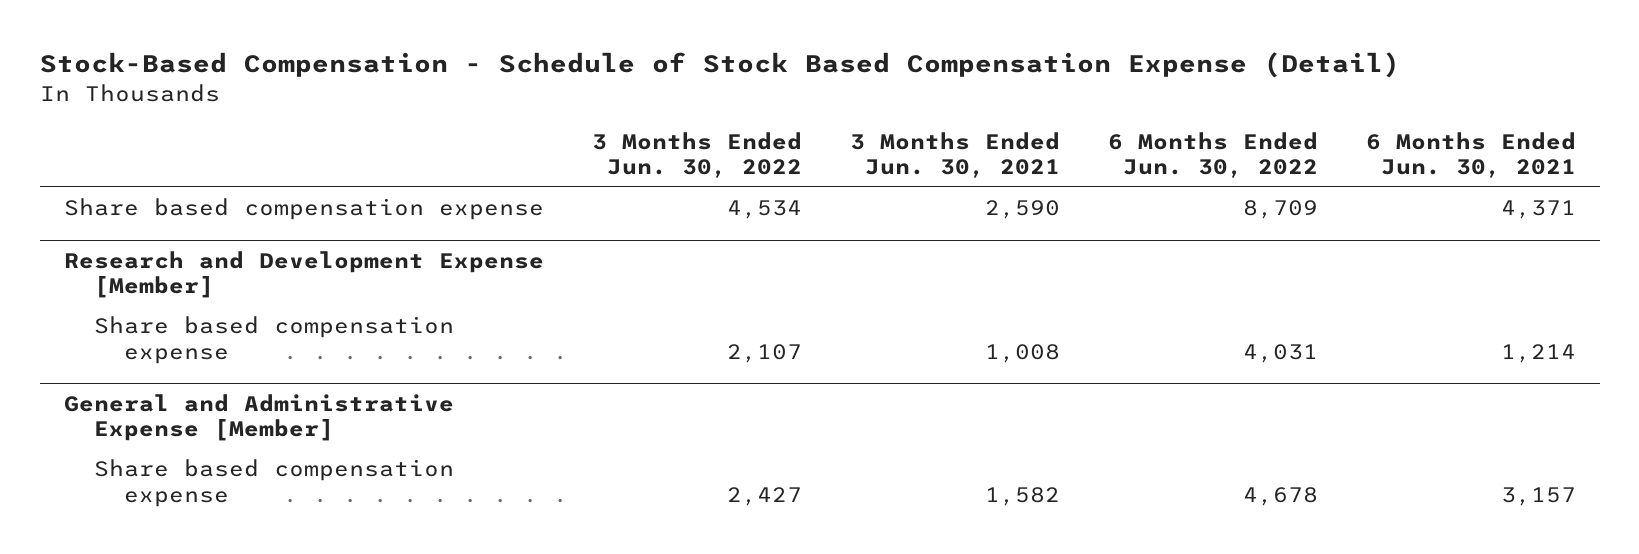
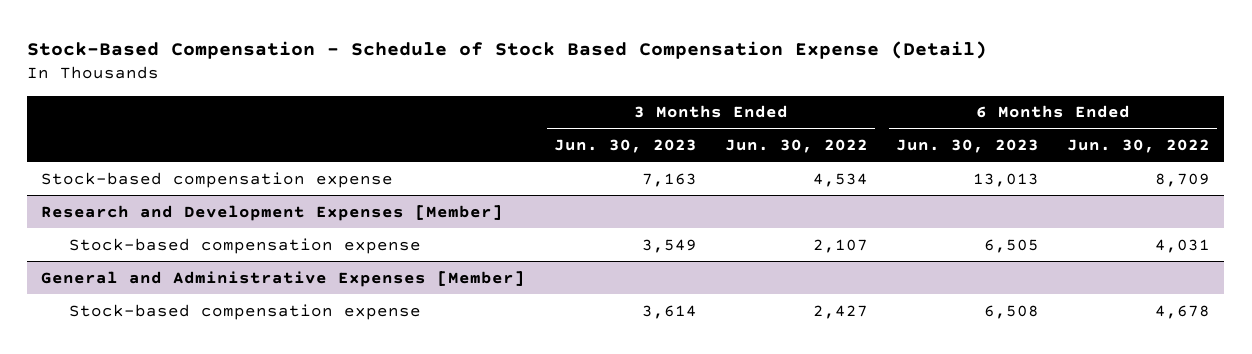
[849,131,1060,179] 3 Months Ended Jun. 30, 2021 -> none
[1365,131,1576,179] 6 Months Ended Jun. 30, 2021 -> none
none -> [553,139,697,154] Jun. 30, 2023
none -> [895,139,1039,154] Jun. 30, 2023
[63,198,544,221] Share based compensation expense -> [41,171,394,188] Stock-based compensation expense
[63,250,544,299] Research and Development Expense [Member] -> [41,204,504,221] Research and Development Expenses [Member]
[94,316,455,364] Share based compensation expense -> [68,237,421,254] Stock-based compensation expense
[63,393,454,442] General and Administrative Expense [Member] -> [41,270,526,287] General and Administrative Expenses [Member]
[94,459,455,507] Share based compensation expense -> [68,303,421,320] Stock-based compensation expense

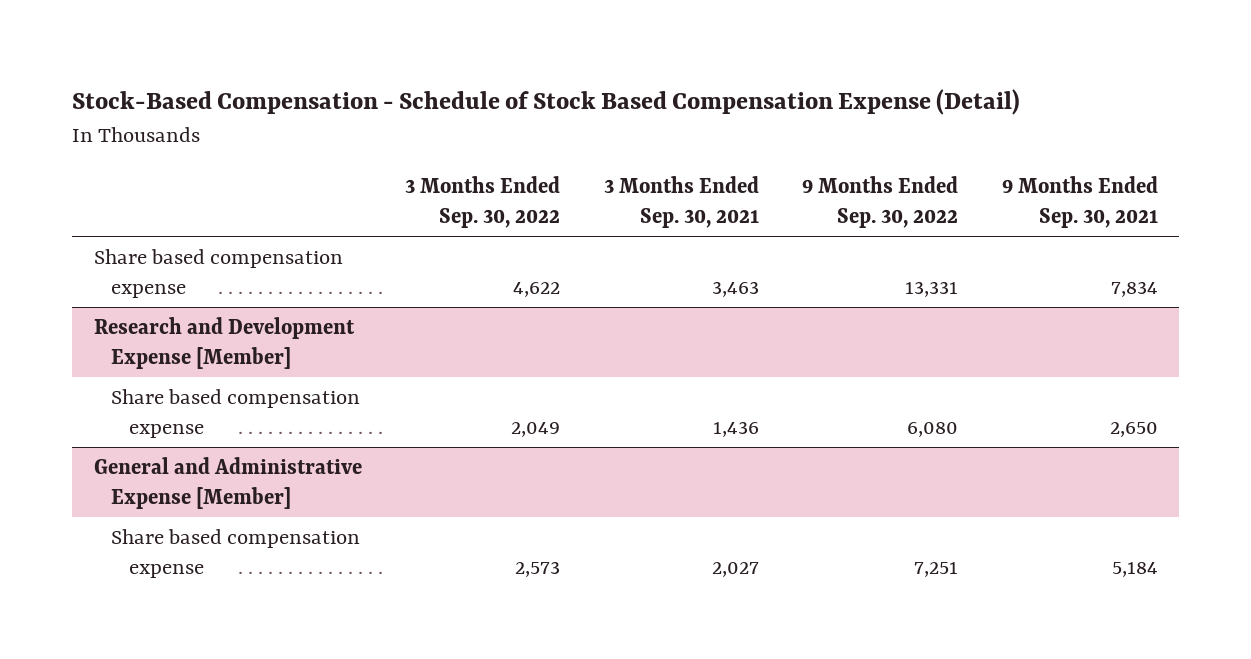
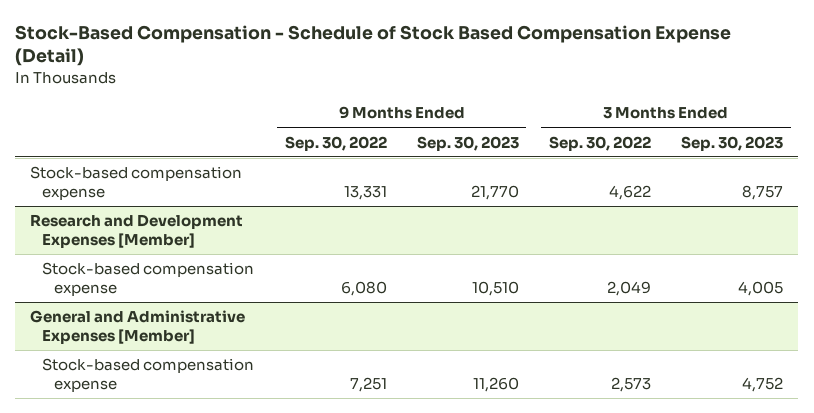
[603,176,759,228] 3 Months Ended Sep. 30, 2021 -> none
[1001,176,1158,228] 9 Months Ended Sep. 30, 2021 -> none
none -> [416,135,519,151] Sep. 30, 2023
none -> [681,135,784,151] Sep. 30, 2023
[93,248,343,298] Share based compensation expense -> [30,166,243,200] Stock-based compensation expense
[93,316,355,369] Research and Development Expense [Member] -> [30,214,244,248] Research and Development Expenses [Member]
[111,388,361,438] Share based compensation expense -> [42,262,255,296] Stock-based compensation expense
[93,456,362,509] General and Administrative Expense [Member] -> [30,310,246,344] General and Administrative Expenses [Member]
[111,528,361,578] Share based compensation expense -> [42,358,255,392] Stock-based compensation expense

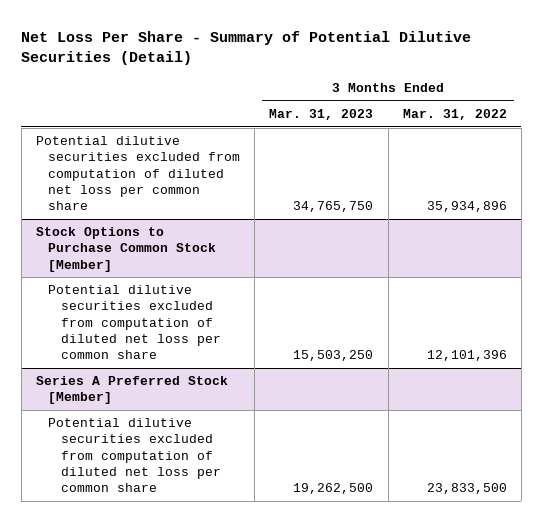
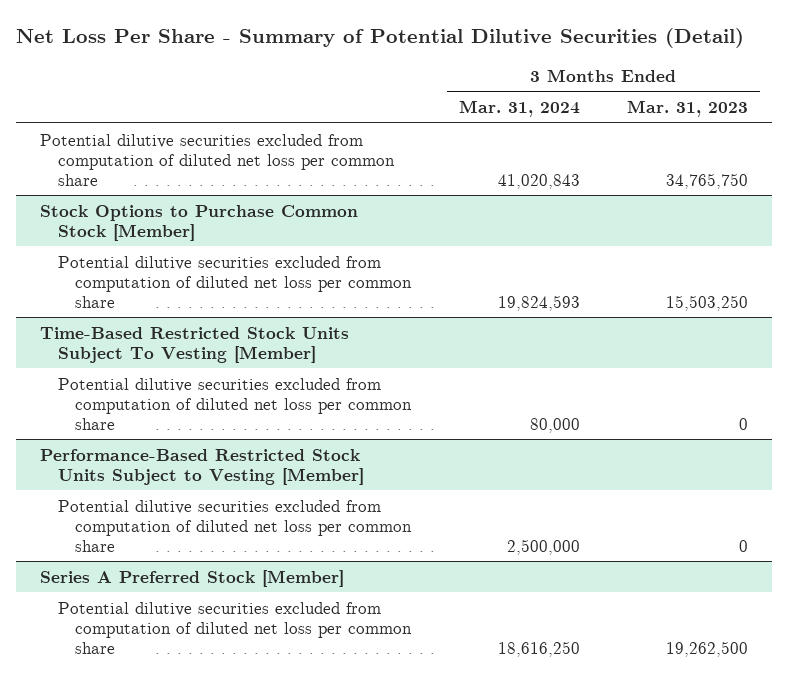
[402,109,507,121] Mar. 31, 2022 -> none
none -> [458,100,580,118] Mar. 31, 2024
none -> [40,326,350,363] Time-Based Restricted Stock Units Subject To Vesting [Member]
none -> [57,377,412,430] Potential dilutive securities excluded from computation of diluted net loss per common share
none -> [40,448,364,485] Performance-Based Restricted Stock Units Subject to Vesting [Member]
none -> [57,499,412,552] Potential dilutive securities excluded from computation of diluted net loss per common share

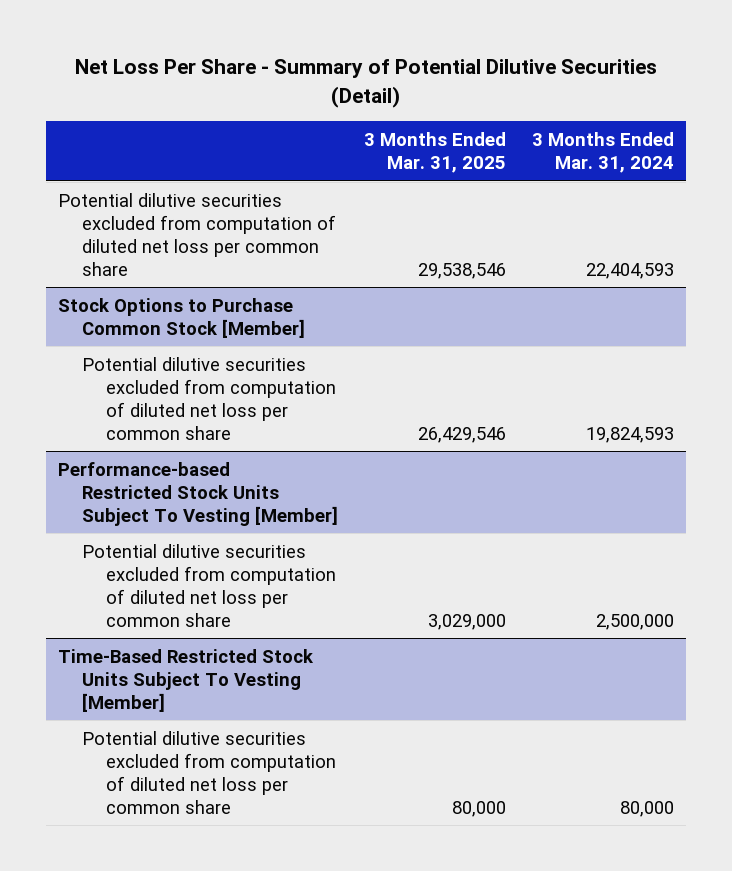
[627,100,749,118] Mar. 31, 2023 -> none
none -> [363,131,506,173] 3 Months Ended Mar. 31, 2025
[497,173,580,189] 41,020,843 -> [585,262,674,279] 22,404,593
none -> [58,461,339,526] Performance-based Restricted Stock Units Subject To Vesting [Member]
none -> [82,543,336,627] Potential dilutive securities excluded from computation of diluted net loss per common share
[40,448,364,485] Performance-Based Restricted Stock Units Subject to Vesting [Member] -> none
[57,499,412,552] Potential dilutive securities excluded from computation of diluted net loss per common share -> none
[40,569,345,587] Series A Preferred Stock [Member] -> none
[57,601,412,654] Potential dilutive securities excluded from computation of diluted net loss per common share -> none

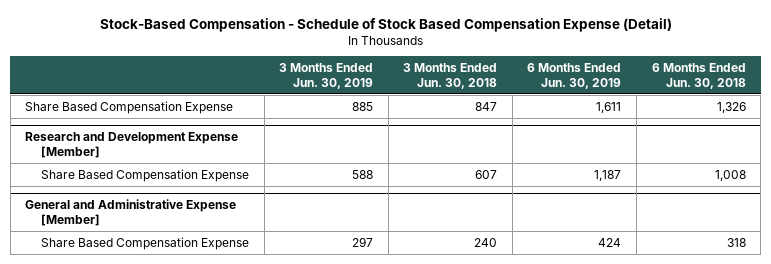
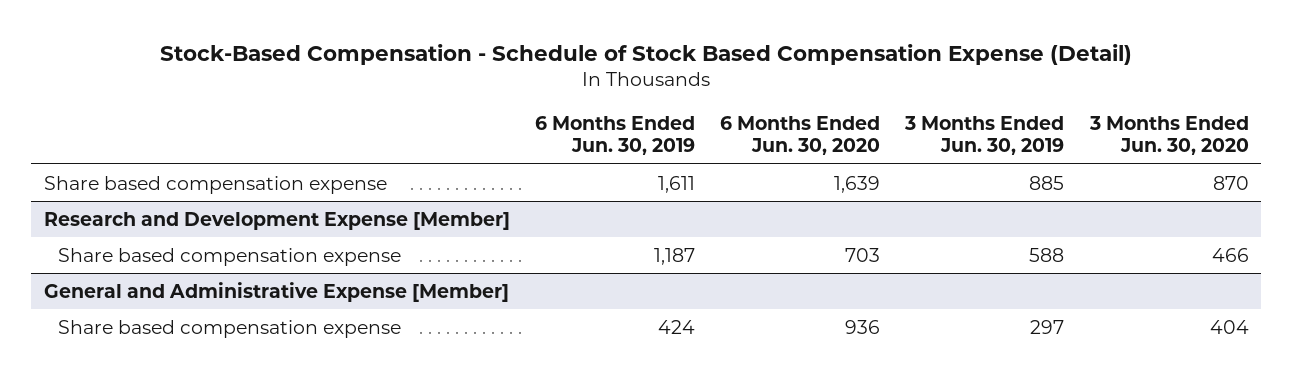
[403,62,498,89] 3 Months Ended Jun. 30, 2018 -> none
[651,62,746,89] 6 Months Ended Jun. 30, 2018 -> none
none -> [720,115,881,155] 6 Months Ended Jun. 30, 2020
none -> [1088,115,1249,155] 3 Months Ended Jun. 30, 2020
[25,100,234,114] Share Based Compensation Expense -> [43,175,387,194] Share based compensation expense
[40,168,249,182] Share Based Compensation Expense -> [57,247,401,266] Share based compensation expense
[40,236,249,250] Share Based Compensation Expense -> [57,319,401,338] Share based compensation expense

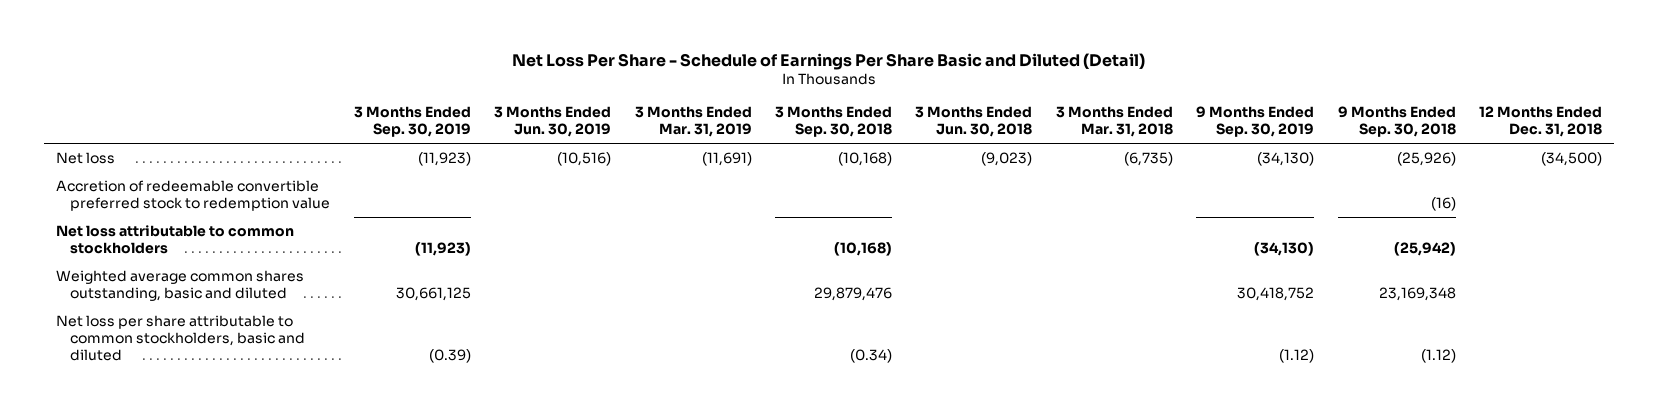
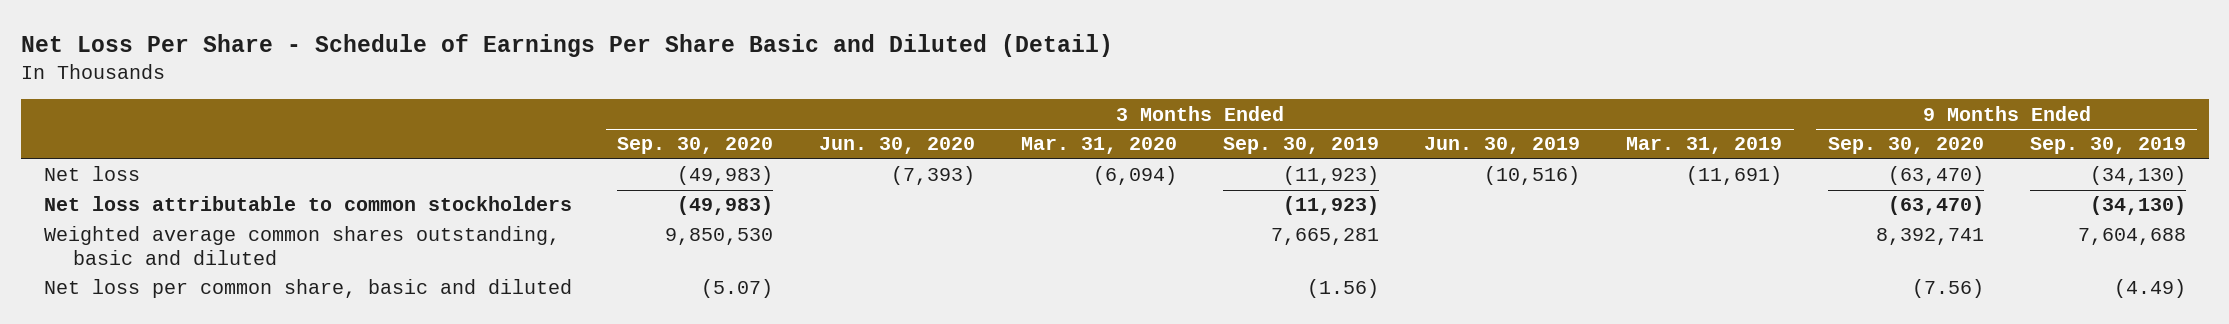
[774,106,892,138] 3 Months Ended Sep. 30, 2018 -> none
[915,106,1033,138] 3 Months Ended Jun. 30, 2018 -> none
[1055,106,1173,138] 3 Months Ended Mar. 31, 2018 -> none
[1337,106,1456,138] 9 Months Ended Sep. 30, 2018 -> none
[1478,106,1602,138] 12 Months Ended Dec. 31, 2018 -> none
none -> [617,137,774,155] Sep. 30, 2020
none -> [819,137,976,155] Jun. 30, 2020
none -> [1020,137,1177,155] Mar. 31, 2020
none -> [1827,137,1984,155] Sep. 30, 2020
[55,180,331,212] Accretion of redeemable convertible preferred stock to redemption value -> none
[395,287,471,302] 30,661,125 -> [1270,228,1379,246] 7,665,281
[1237,287,1315,302] 30,418,752 -> [2077,228,2186,246] 7,604,688
[55,315,306,362] Net loss per share attributable to common stockholders, basic and diluted -> [43,279,572,299] Net loss per common share, basic and diluted
[428,349,471,364] (0.39) -> [1306,279,1379,299] (1.56)
[1279,349,1315,364] (1.12) -> [2113,279,2186,299] (4.49)

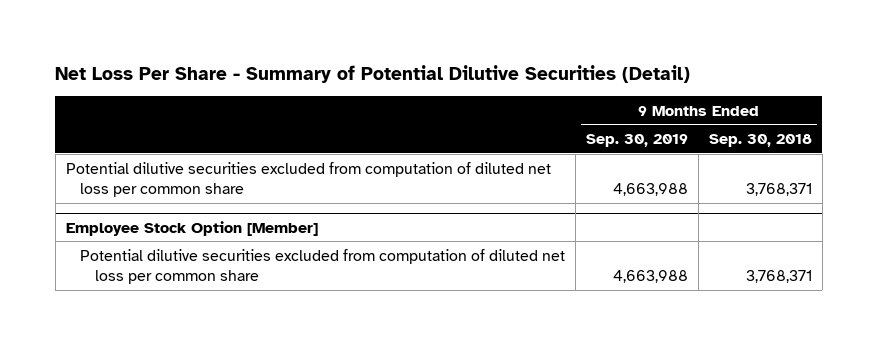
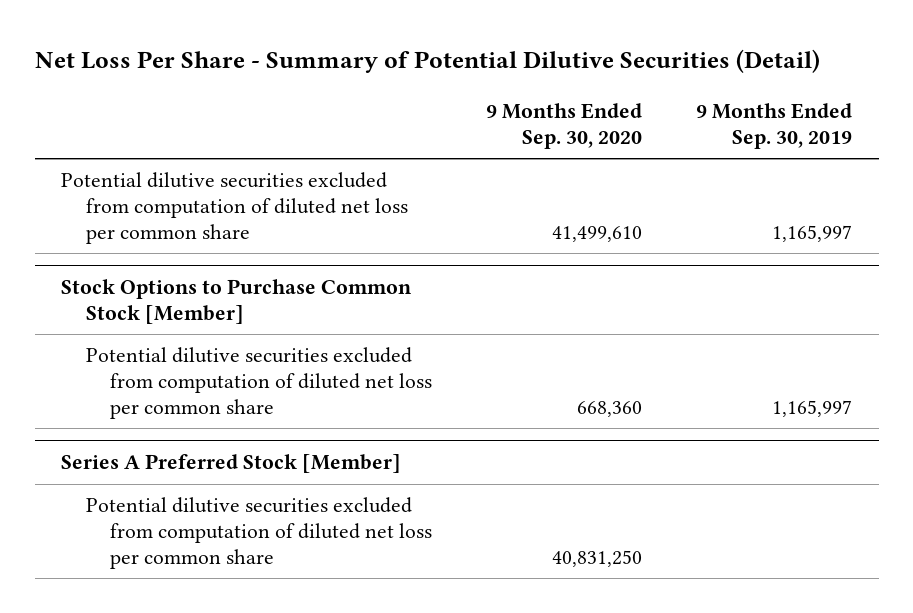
[708,133,812,147] Sep. 30, 2018 -> none
none -> [486,103,643,149] 9 Months Ended Sep. 30, 2020
[613,182,689,196] 4,663,988 -> [771,224,852,242] 1,165,997
[65,220,318,236] Employee Stock Option [Member] -> [61,279,413,324] Stock Options to Purchase Common Stock [Member]
[613,269,689,283] 4,663,988 -> [771,399,852,417] 1,165,997
none -> [61,454,402,474] Series A Preferred Stock [Member]
none -> [85,497,433,569] Potential dilutive securities excluded from computation of diluted net loss per common share

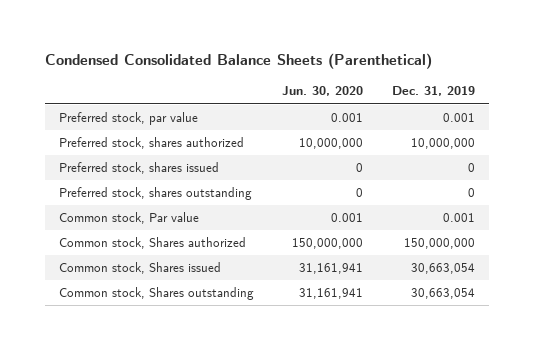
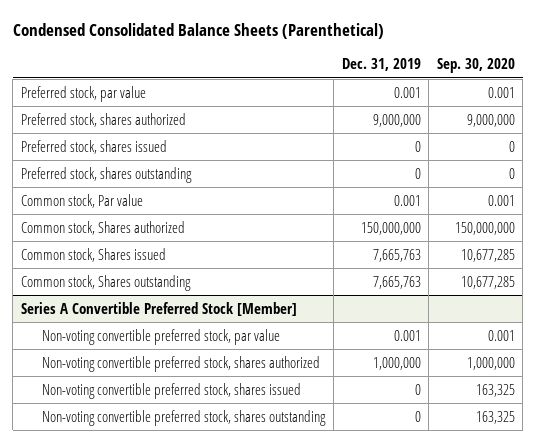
[282,86,364,97] Jun. 30, 2020 -> none
none -> [436,58,515,74] Sep. 30, 2020
[410,138,475,150] 10,000,000 -> [372,113,421,127] 9,000,000
[410,263,475,275] 30,663,054 -> [372,248,421,262] 7,665,763
[410,288,475,300] 30,663,054 -> [372,275,421,289] 7,665,763
none -> [20,301,297,316] Series A Convertible Preferred Stock [Member]
none -> [42,328,281,345] Non-voting convertible preferred stock, par value
none -> [42,355,321,372] Non-voting convertible preferred stock, shares authorized
none -> [42,382,302,399] Non-voting convertible preferred stock, shares issued
none -> [42,409,327,426] Non-voting convertible preferred stock, shares outstanding

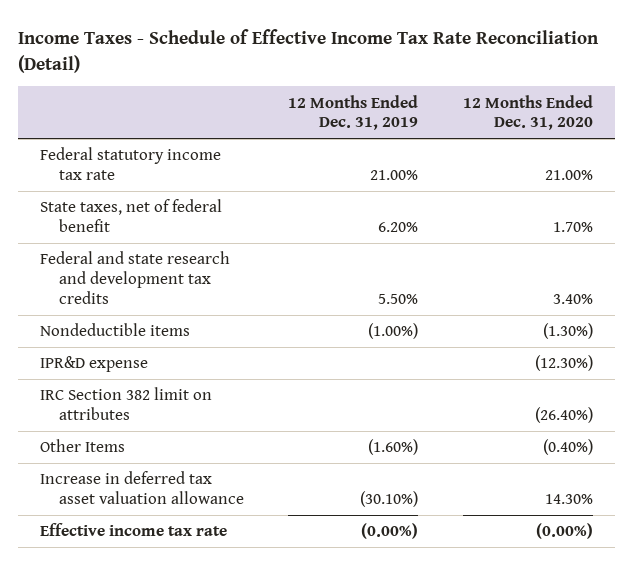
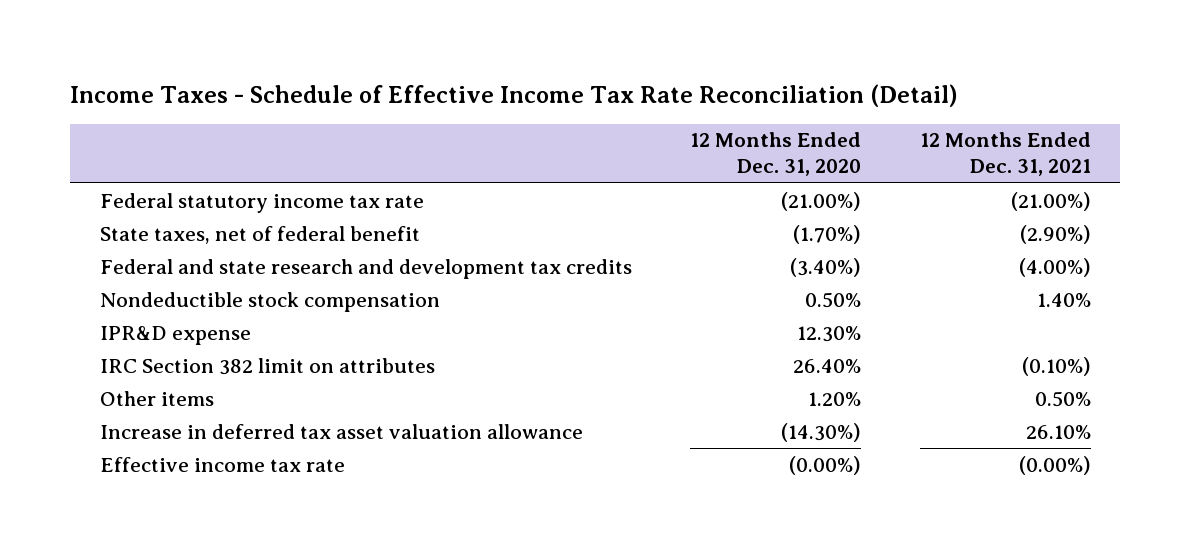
[288,94,419,131] 12 Months Ended Dec. 31, 2019 -> none
none -> [919,132,1091,177] 12 Months Ended Dec. 31, 2021
[39,323,190,337] Nondeductible items -> none
[544,170,593,181] 21.00% -> [781,191,862,211] (21.00%)
[552,222,593,233] 1.70% -> [793,224,862,244] (1.70%)
[552,293,593,304] 3.40% -> [790,257,862,277] (3.40%)
none -> [99,291,440,312] Nondeductible stock compensation
[534,355,593,372] (12.30%) -> [797,325,862,342] 12.30%
[534,407,593,424] (26.40%) -> [793,358,862,373] 26.40%
[39,439,125,453] Other Items -> [99,390,214,406] Other items
[542,439,593,456] (0.40%) -> [808,391,862,406] 1.20%
[544,494,593,505] 14.30% -> [781,422,862,442] (14.30%)

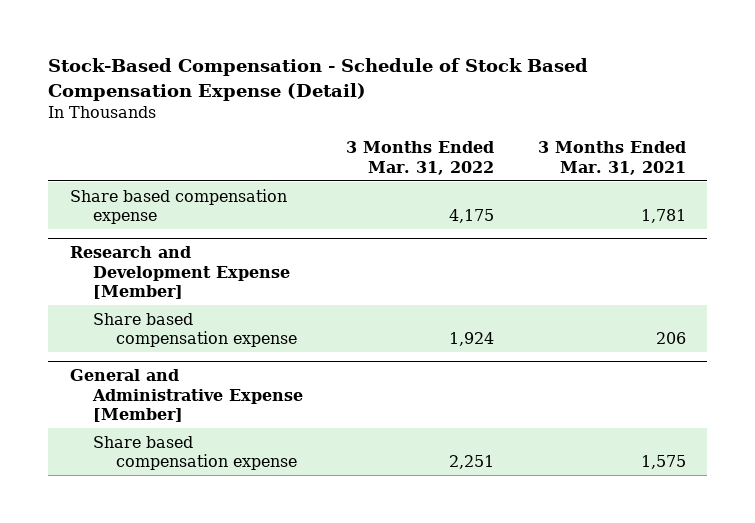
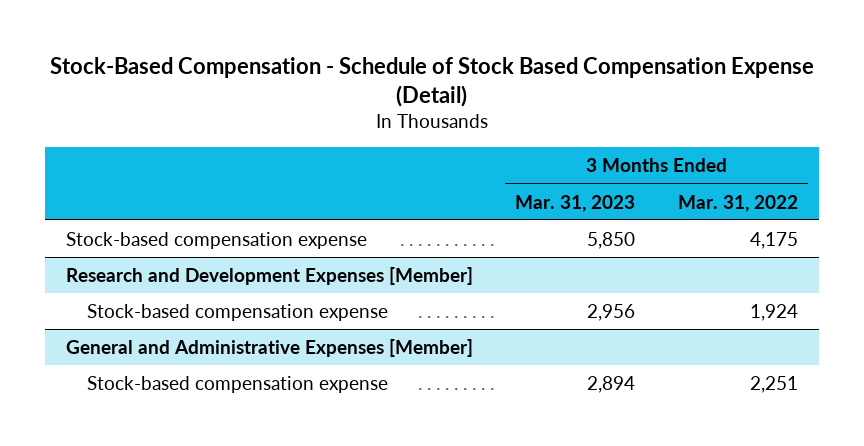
[537,141,686,175] 3 Months Ended Mar. 31, 2021 -> none
none -> [515,194,636,212] Mar. 31, 2023
[69,188,287,225] Share based compensation expense -> [65,231,367,249] Stock-based compensation expense
[69,246,291,300] Research and Development Expense [Member] -> [65,266,473,285] Research and Development Expenses [Member]
[93,312,298,348] Share based compensation expense -> [86,303,388,321] Stock-based compensation expense
[69,369,304,423] General and Administrative Expense [Member] -> [65,338,473,357] General and Administrative Expenses [Member]
[93,435,298,471] Share based compensation expense -> [86,375,388,393] Stock-based compensation expense

